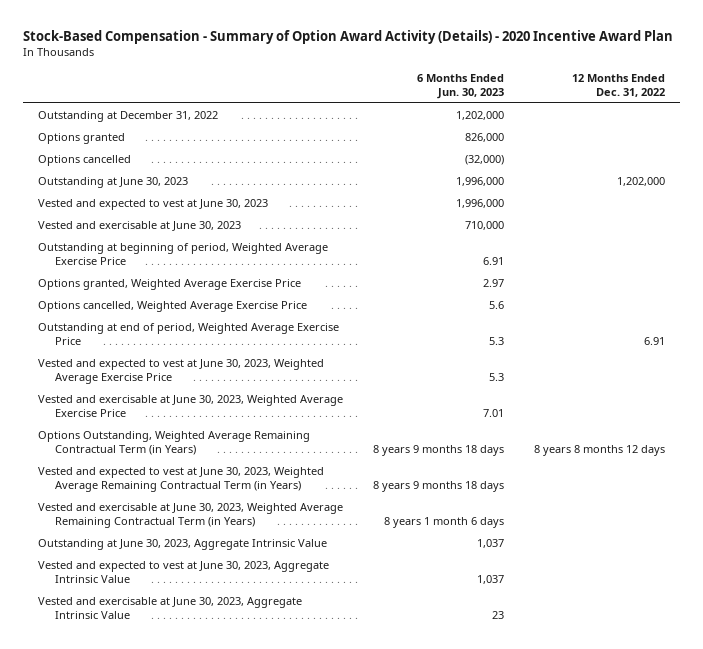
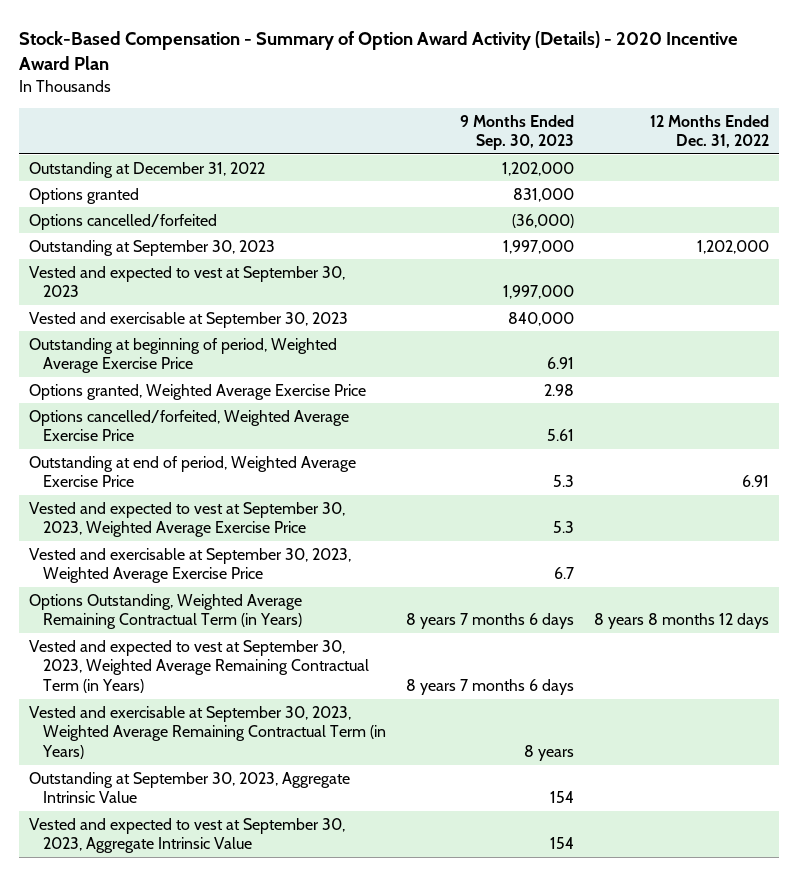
[417,73,505,99] 6 Months Ended Jun. 30, 2023 -> none
none -> [460,114,575,151] 9 Months Ended Sep. 30, 2023
[38,155,132,167] Options cancelled -> [29,213,218,230] Options cancelled/forfeited
[38,177,189,189] Outstanding at June 30, 2023 -> [29,239,276,256] Outstanding at September 30, 2023
[38,199,269,211] Vested and expected to vest at June 30, 2023 -> [29,265,346,298] Vested and expected to vest at September 30, 2023
[38,221,242,232] Vested and exercisable at June 30, 2023 -> [29,311,349,328] Vested and exercisable at September 30, 2023
[38,301,308,313] Options cancelled, Weighted Average Exercise Price -> [29,409,350,442] Options cancelled/forfeited, Weighted Average Exercise Price
[38,359,325,384] Vested and expected to vest at June 30, 2023, Weighted Average Exercise Price -> [29,501,346,538] Vested and expected to vest at September 30, 2023, Weighted Average Exercise Price
[38,395,344,417] Vested and exercisable at June 30, 2023, Weighted Average Exercise Price -> [29,547,352,584] Vested and exercisable at September 30, 2023, Weighted Average Exercise Price
[38,597,303,619] Vested and exercisable at June 30, 2023, Aggregate Intrinsic Value -> none
[38,467,325,492] Vested and expected to vest at June 30, 2023, Weighted Average Remaining Contractual Term (in Years) -> [29,639,370,694] Vested and expected to vest at September 30, 2023, Weighted Average Remaining Contractual Term (in Years)
[38,503,344,528] Vested and exercisable at June 30, 2023, Weighted Average Remaining Contractual Term (in Years) -> [29,705,387,760] Vested and exercisable at September 30, 2023, Weighted Average Remaining Contractual Term (in Years)
[38,539,328,551] Outstanding at June 30, 2023, Aggregate Intrinsic Value -> [29,771,351,804] Outstanding at September 30, 2023, Aggregate Intrinsic Value
[38,561,330,583] Vested and expected to vest at June 30, 2023, Aggregate Intrinsic Value -> [29,817,346,854] Vested and expected to vest at September 30, 2023, Aggregate Intrinsic Value

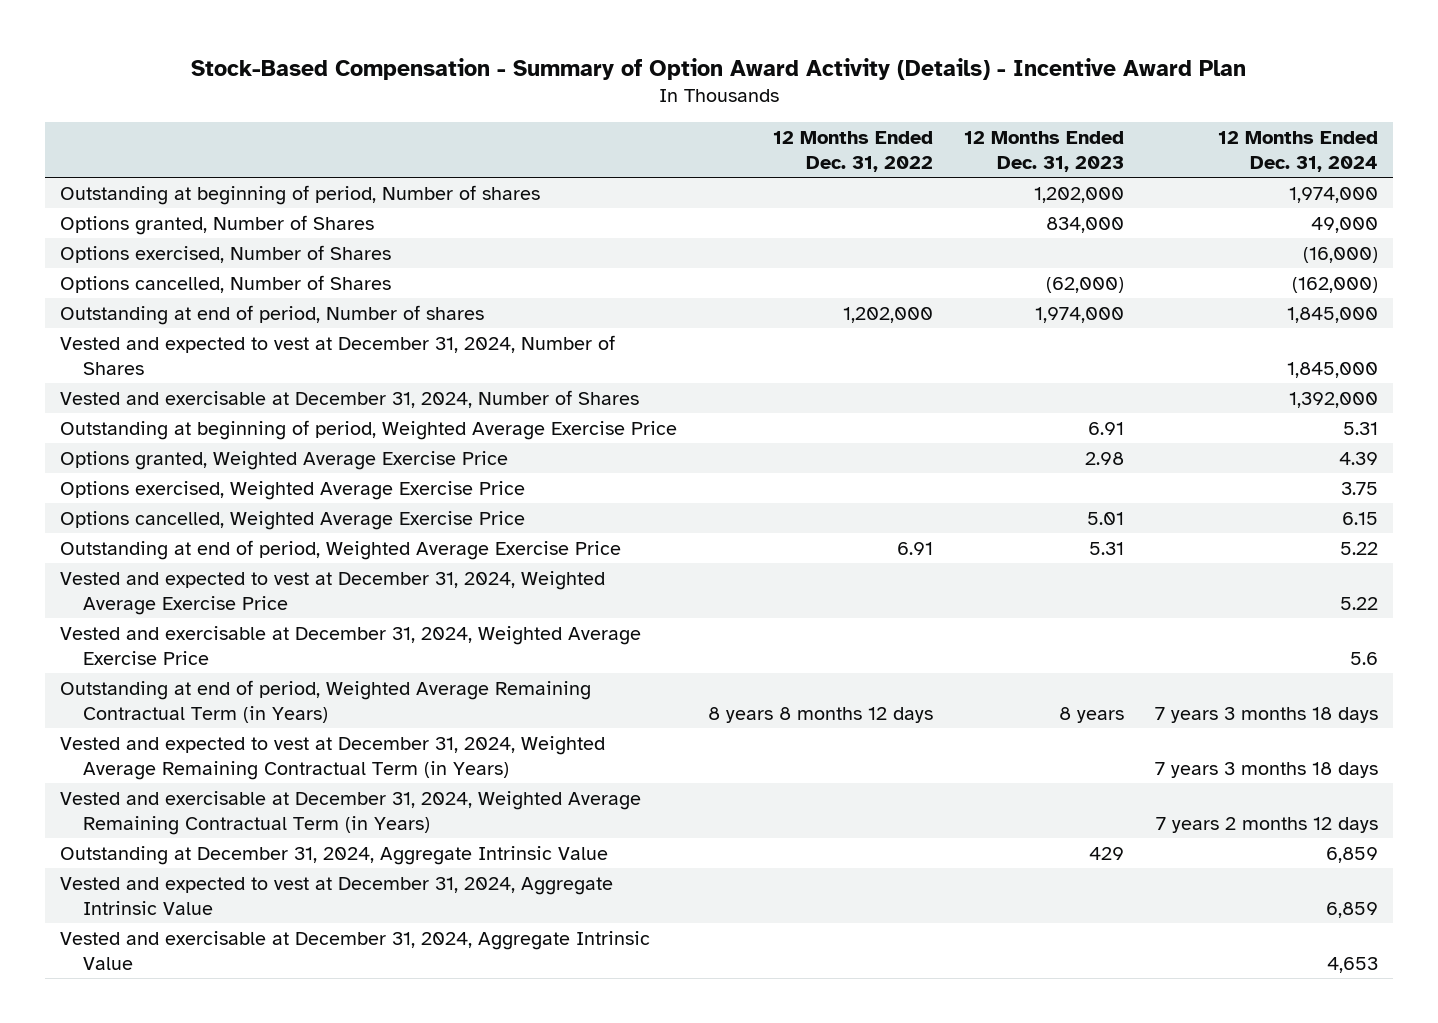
[19,30,739,70] Stock-Based Compensation - Summary of Option Award Activity (Details) - 2020 Incentive Award Plan -> [191,57,1247,80] Stock-Based Compensation - Summary of Option Award Activity (Details) - Incentive Award Plan
[460,114,575,151] 9 Months Ended Sep. 30, 2023 -> none
none -> [963,131,1124,172] 12 Months Ended Dec. 31, 2023
none -> [1217,131,1378,172] 12 Months Ended Dec. 31, 2024
[29,161,266,178] Outstanding at December 31, 2022 -> [60,184,541,205] Outstanding at beginning of period, Number of shares
[29,187,140,204] Options granted -> [60,214,375,235] Options granted, Number of Shares
none -> [60,244,392,263] Options exercised, Number of Shares
[29,213,218,230] Options cancelled/forfeited -> [60,274,392,293] Options cancelled, Number of Shares
[29,239,276,256] Outstanding at September 30, 2023 -> [60,304,485,325] Outstanding at end of period, Number of shares
[29,265,346,298] Vested and expected to vest at September 30, 2023 -> [60,334,616,375] Vested and expected to vest at December 31, 2024, Number of Shares
[29,311,349,328] Vested and exercisable at September 30, 2023 -> [60,389,640,408] Vested and exercisable at December 31, 2024, Number of Shares
none -> [60,480,526,500] Options exercised, Weighted Average Exercise Price
[29,409,350,442] Options cancelled/forfeited, Weighted Average Exercise Price -> [60,510,526,530] Options cancelled, Weighted Average Exercise Price
[29,501,346,538] Vested and expected to vest at September 30, 2023, Weighted Average Exercise Price -> [60,570,606,615] Vested and expected to vest at December 31, 2024, Weighted Average Exercise Price
[29,547,352,584] Vested and exercisable at September 30, 2023, Weighted Average Exercise Price -> [60,625,642,665] Vested and exercisable at December 31, 2024, Weighted Average Exercise Price
[29,593,303,630] Options Outstanding, Weighted Average Remaining Contractual Term (in Years) -> [60,679,592,723] Outstanding at end of period, Weighted Average Remaining Contractual Term (in Years)
[29,639,370,694] Vested and expected to vest at September 30, 2023, Weighted Average Remaining Contractual Term (in Years) -> [60,735,606,780] Vested and expected to vest at December 31, 2024, Weighted Average Remaining Contractual Term (in Years)
[29,705,387,760] Vested and exercisable at September 30, 2023, Weighted Average Remaining Contractual Term (in Years) -> [60,790,642,835] Vested and exercisable at December 31, 2024, Weighted Average Remaining Contractual Term (in Years)
[29,771,351,804] Outstanding at September 30, 2023, Aggregate Intrinsic Value -> [60,845,609,865] Outstanding at December 31, 2024, Aggregate Intrinsic Value
[29,817,346,854] Vested and expected to vest at September 30, 2023, Aggregate Intrinsic Value -> [60,876,614,915] Vested and expected to vest at December 31, 2024, Aggregate Intrinsic Value
none -> [60,930,651,970] Vested and exercisable at December 31, 2024, Aggregate Intrinsic Value

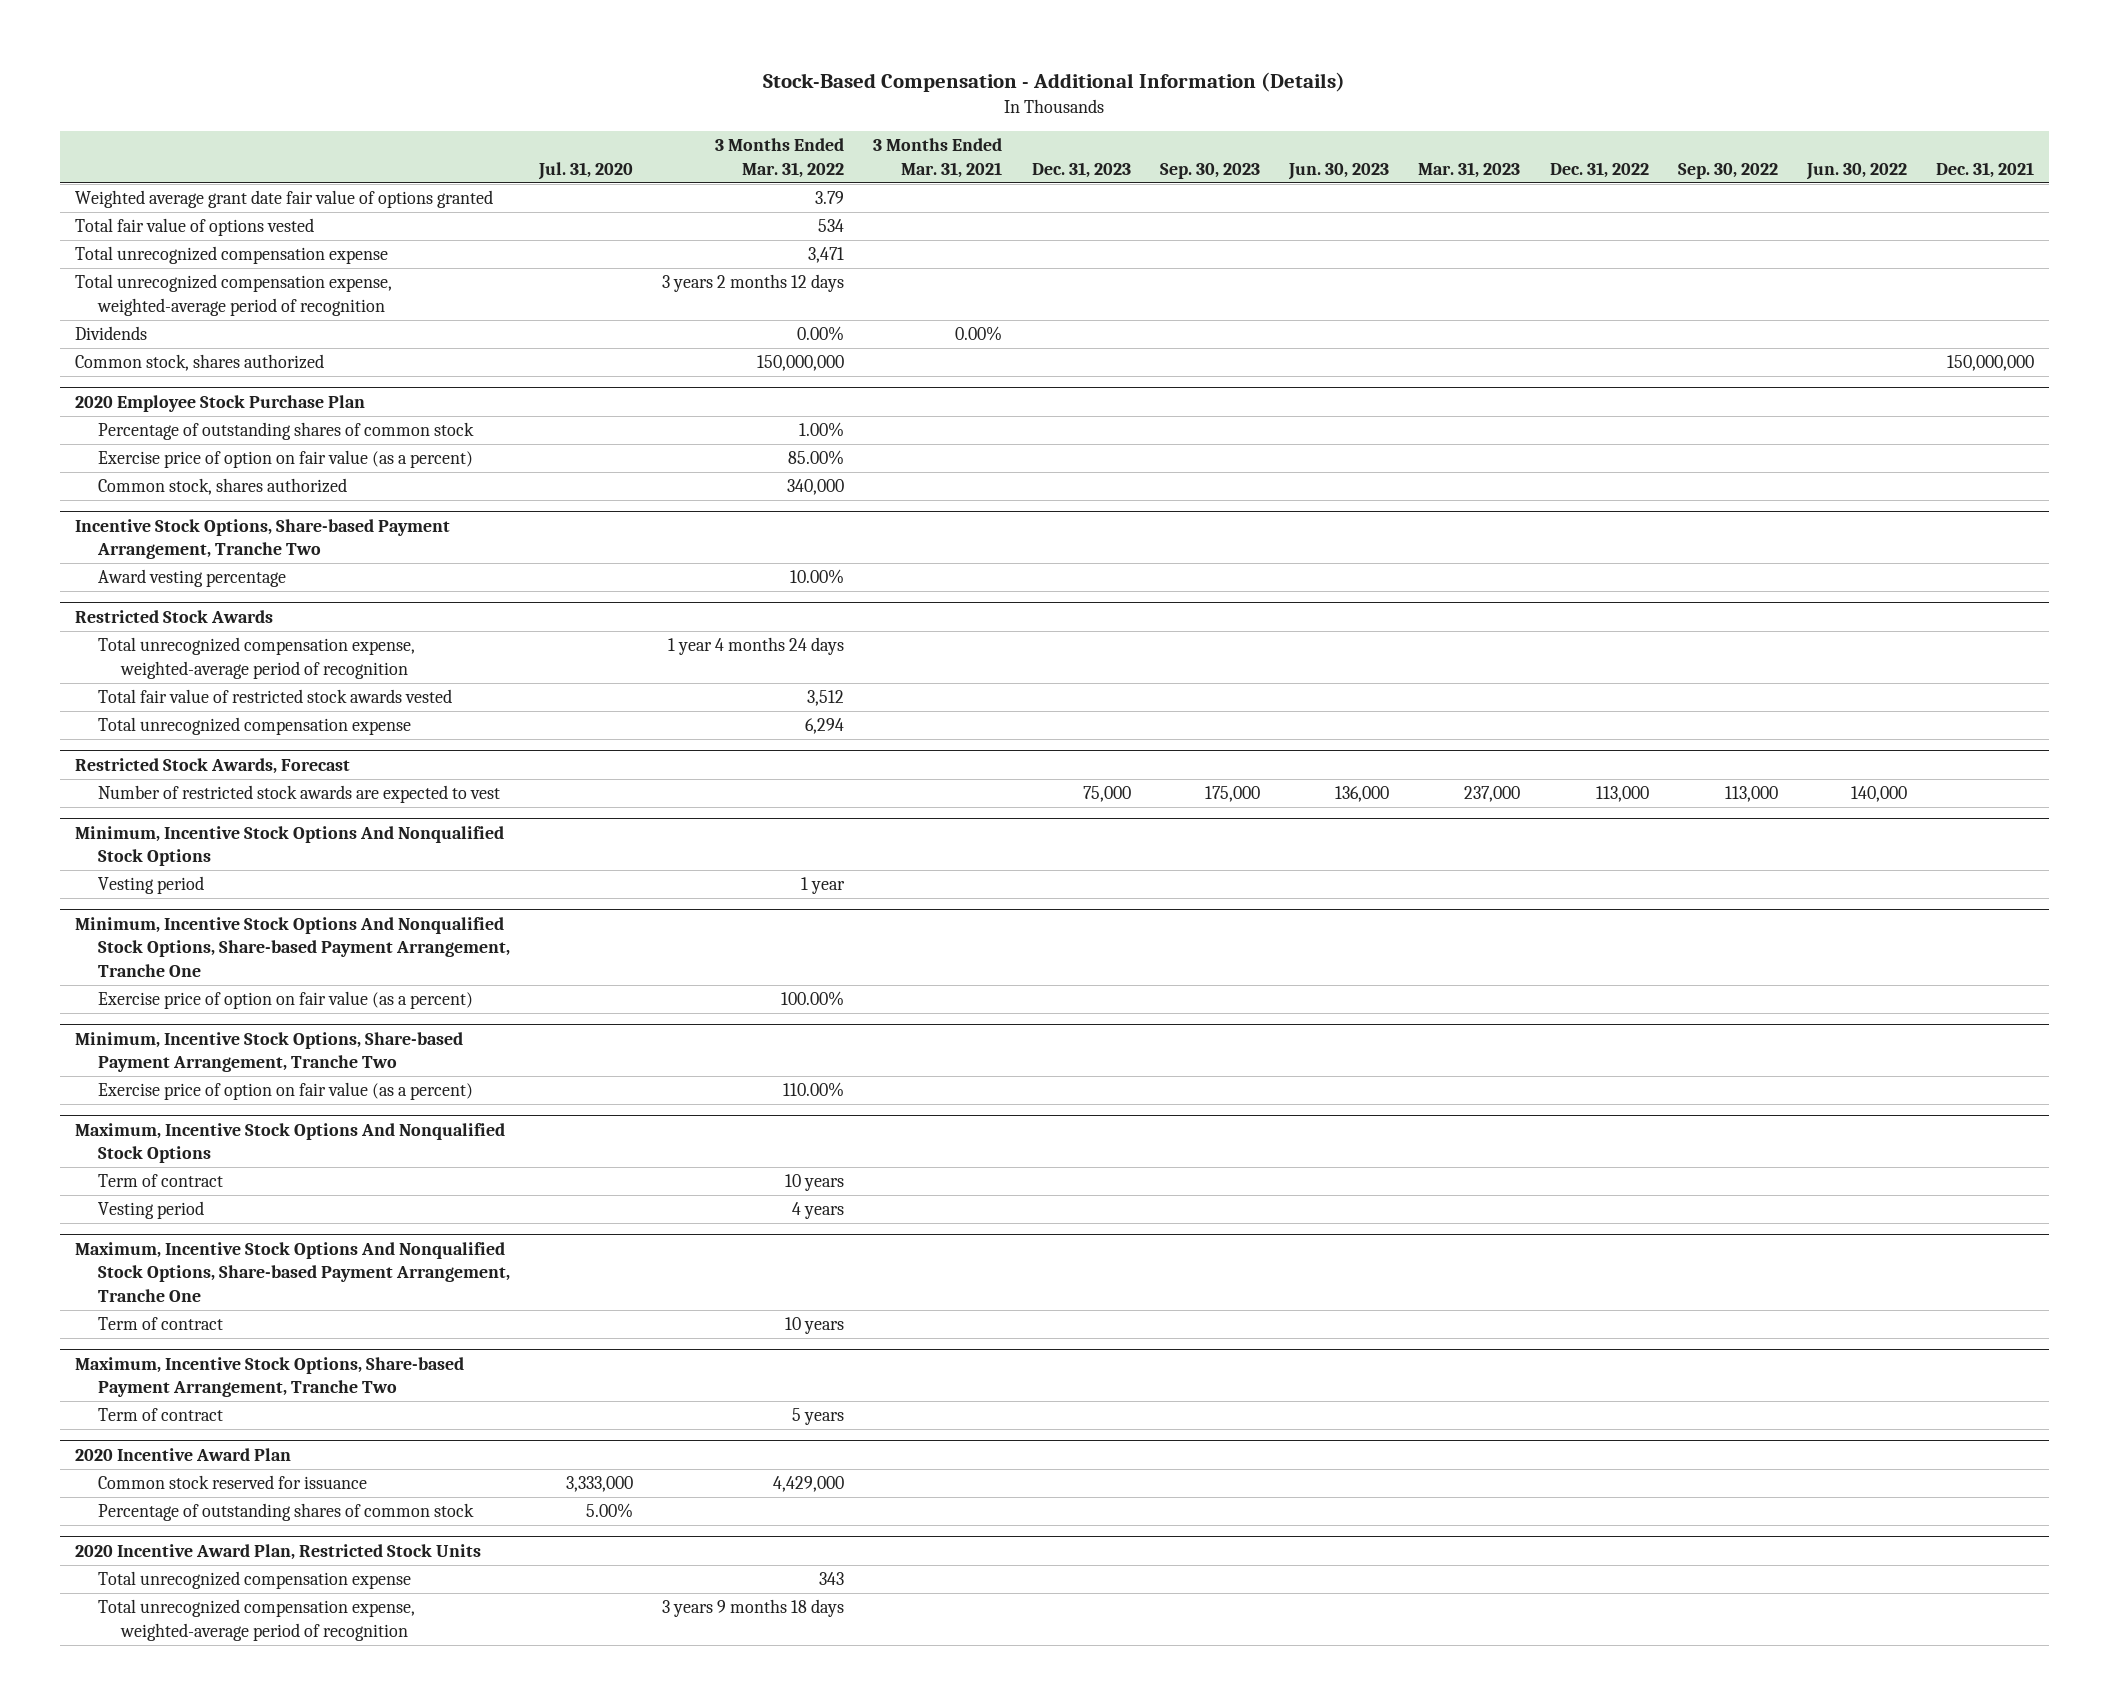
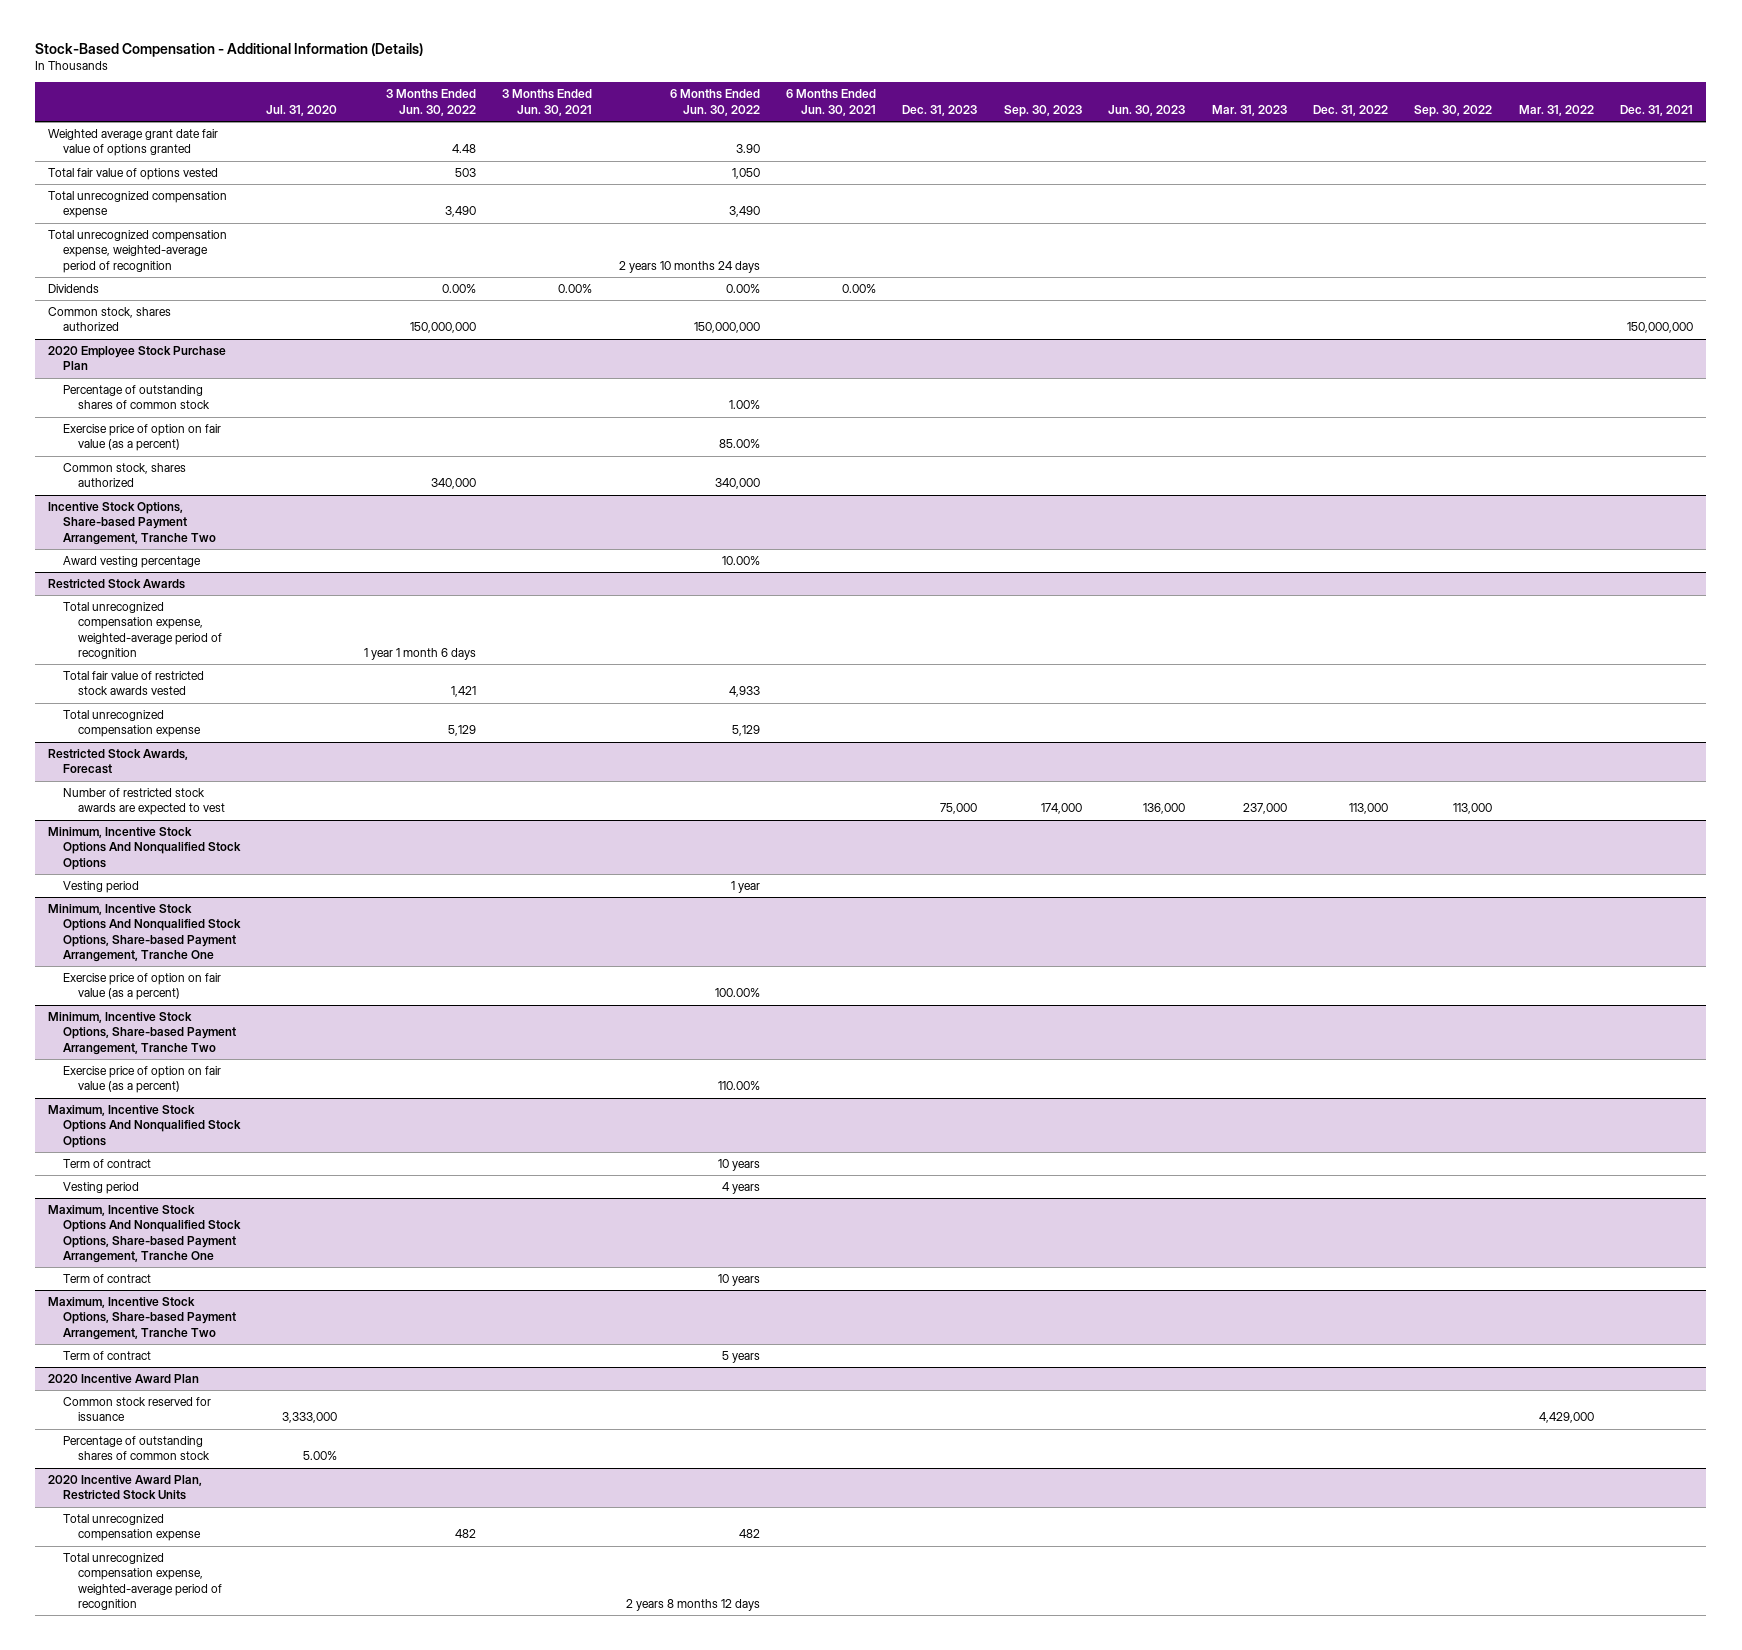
[715,138,845,178] 3 Months Ended Mar. 31, 2022 -> none
[873,138,1003,178] 3 Months Ended Mar. 31, 2021 -> none
[1805,162,1907,180] Jun. 30, 2022 -> none
none -> [385,89,476,116] 3 Months Ended Jun. 30, 2022
none -> [502,89,593,116] 3 Months Ended Jun. 30, 2021
none -> [669,89,760,116] 6 Months Ended Jun. 30, 2022
none -> [786,89,877,116] 6 Months Ended Jun. 30, 2021
none -> [1518,104,1594,116] Mar. 31, 2022
[1204,786,1260,803] 175,000 -> [1040,803,1082,815] 174,000

